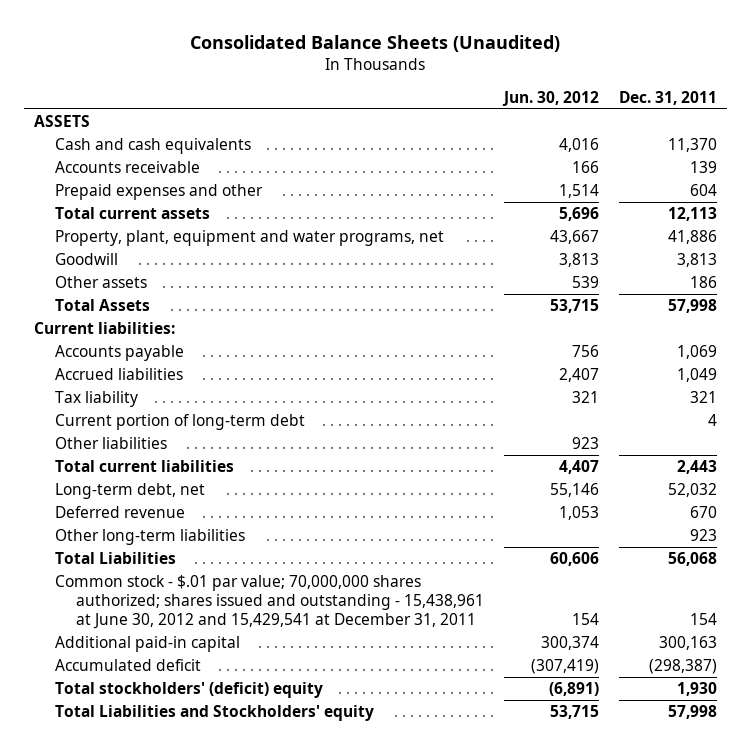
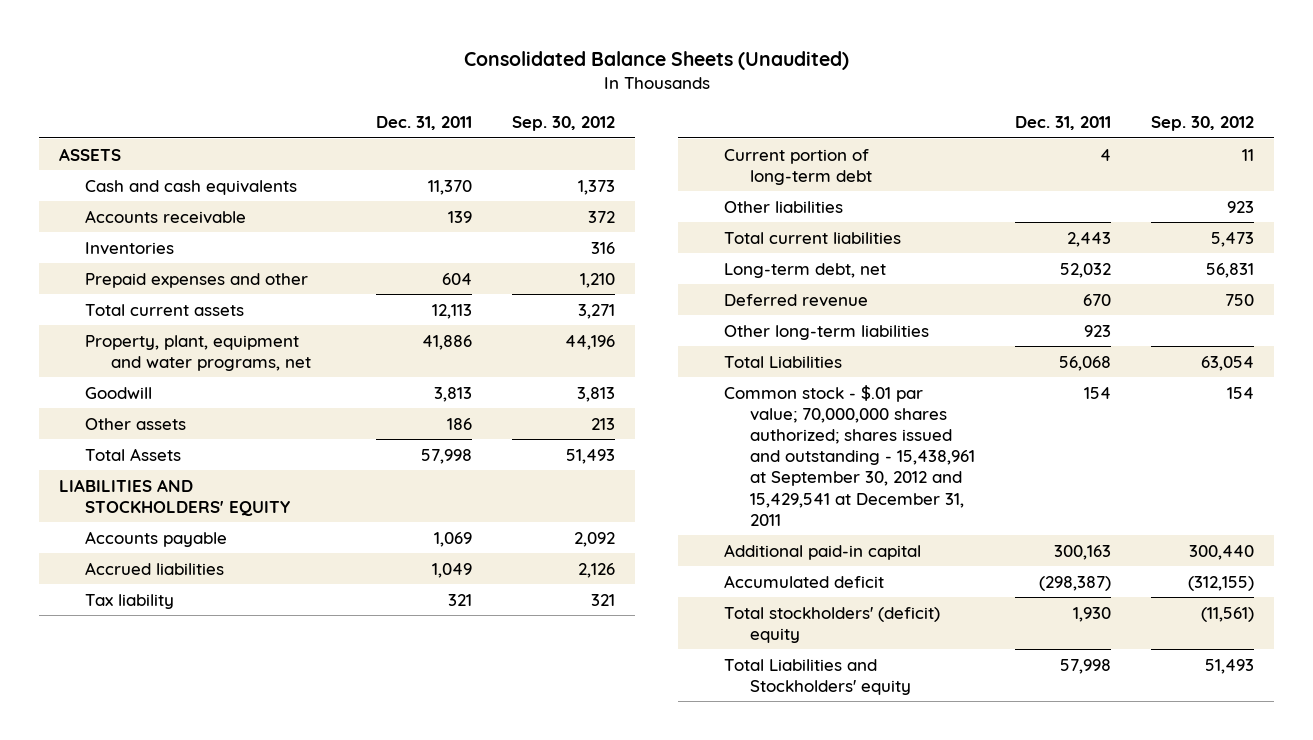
[501,90,599,106] Jun. 30, 2012 -> none
none -> [512,116,616,132] Sep. 30, 2012
none -> [85,241,175,255] Inventories
[34,322,176,335] Current liabilities: -> none
none -> [59,478,291,516] LIABILITIES AND STOCKHOLDERS' EQUITY
[54,575,484,630] Common stock - $.01 par value; 70,000,000 shares authorized; shares issued and outstanding - 15,438,961 at June 30, 2012 and 15,429,541 at December 31, 2011 -> [723,384,975,526] Common stock - $.01 par value; 70,000,000 shares authorized; shares issued and outstanding - 15,438,961 at September 30, 2012 and 15,429,541 at December 31, 2011

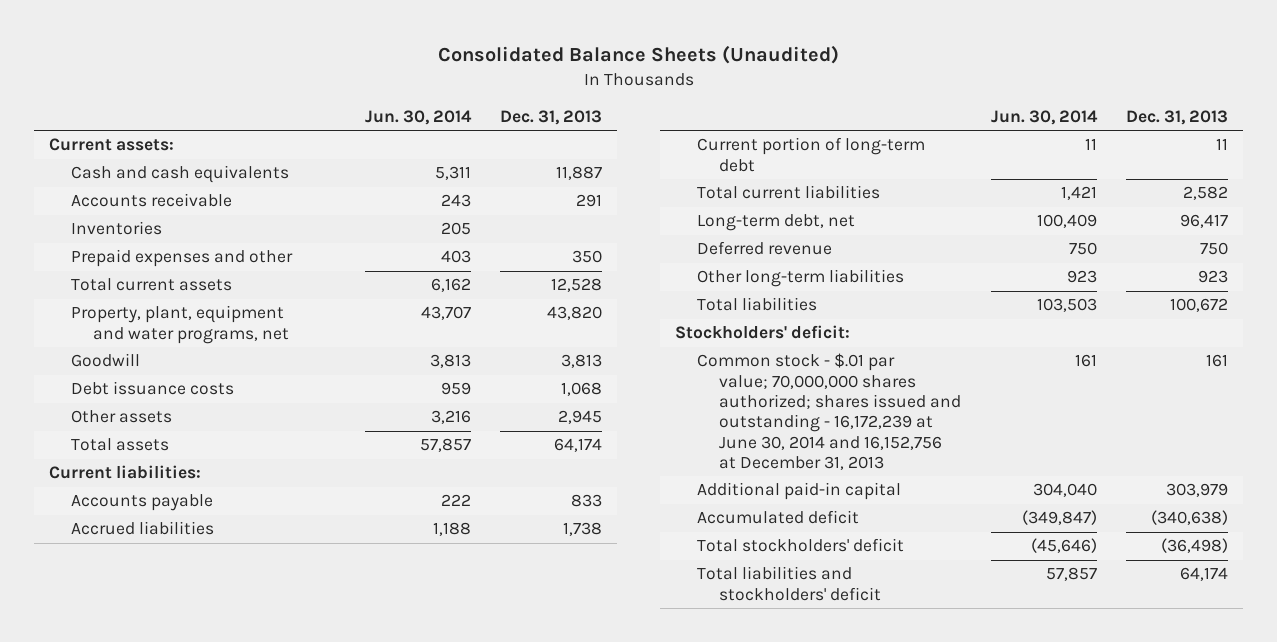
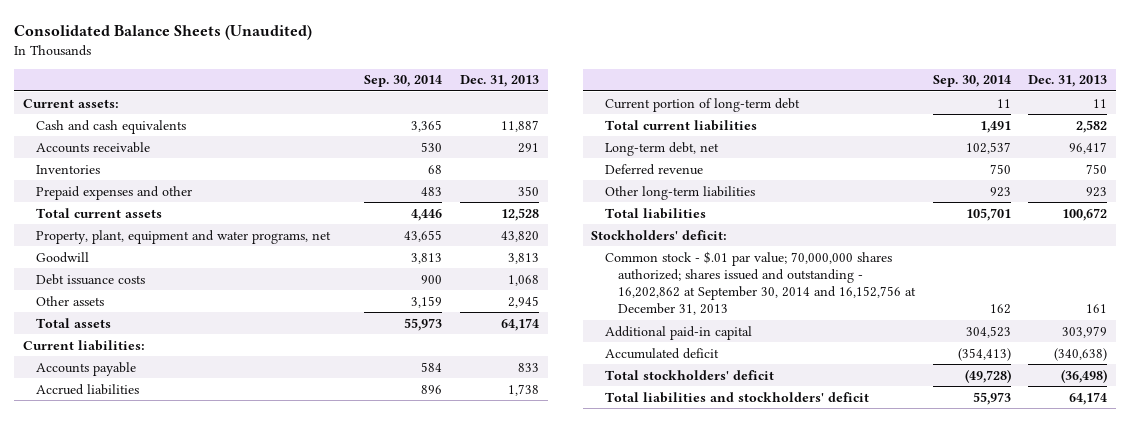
[364,109,472,125] Jun. 30, 2014 -> none
none -> [364,75,443,88] Sep. 30, 2014
[697,353,962,470] Common stock - $.01 par value; 70,000,000 shares authorized; shares issued and outstanding - 16,172,239 at June 30, 2014 and 16,152,756 at December 31, 2013 -> [604,250,917,316] Common stock - $.01 par value; 70,000,000 shares authorized; shares issued and outstanding - 16,202,862 at September 30, 2014 and 16,152,756 at December 31, 2013

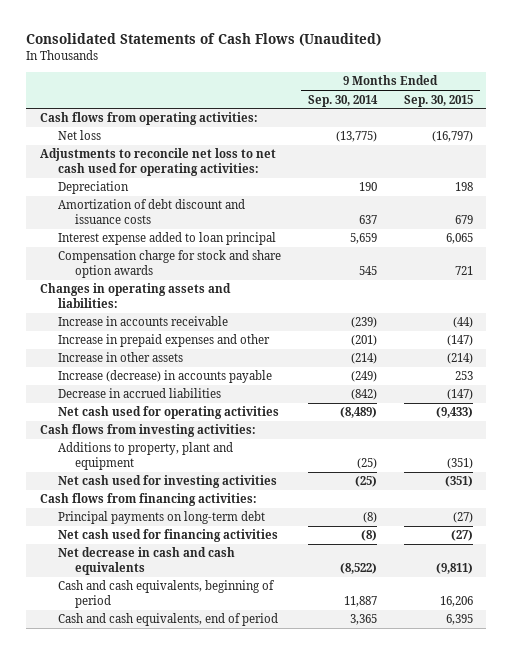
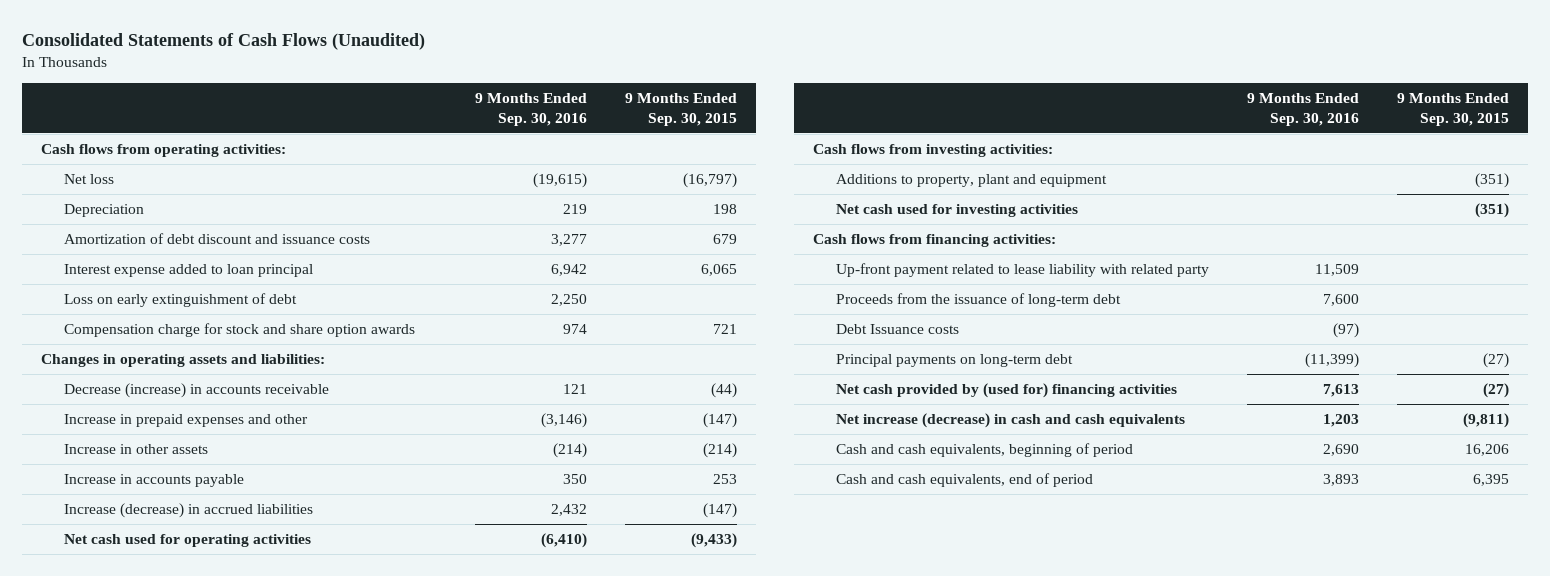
[307,94,378,107] Sep. 30, 2014 -> none
none -> [474,92,587,126] 9 Months Ended Sep. 30, 2016
[39,148,276,177] Adjustments to reconcile net loss to net cash used for operating activities: -> none
none -> [64,292,298,307] Loss on early extinguishment of debt
[57,316,228,327] Increase in accounts receivable -> [64,382,330,398] Decrease (increase) in accounts receivable
[57,370,272,384] Increase (decrease) in accounts payable -> [64,473,245,487] Increase in accounts payable
[57,388,221,399] Decrease in accrued liabilities -> [64,502,314,518] Increase (decrease) in accrued liabilities
none -> [836,262,1210,277] Up-front payment related to lease liability with related party
none -> [836,292,1122,307] Proceeds from the issuance of long-term debt
none -> [836,323,960,334] Debt Issuance costs
[57,529,278,543] Net cash used for financing activities -> [836,382,1178,398] Net cash provided by (used for) financing activities
[57,547,235,576] Net decrease in cash and cash equivalents -> [836,412,1186,428] Net increase (decrease) in cash and cash equivalents

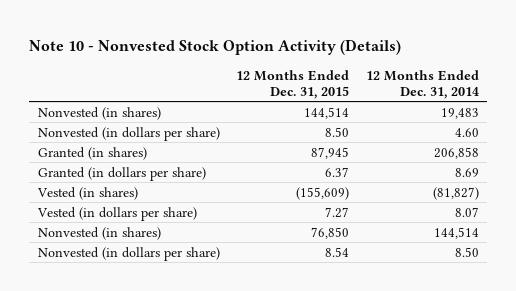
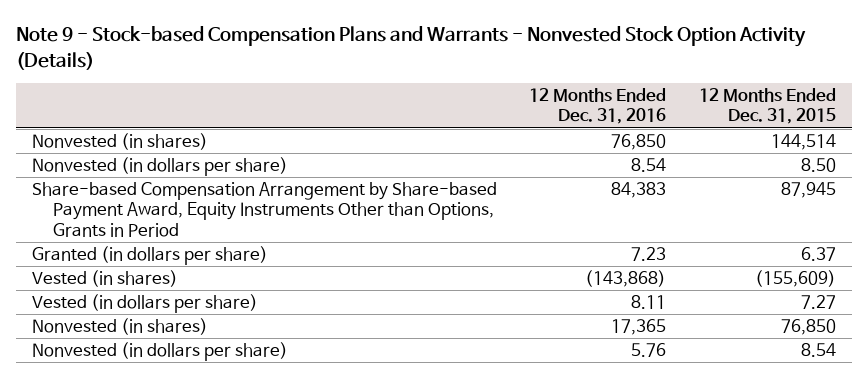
[29,38,402,55] Note 10 - Nonvested Stock Option Activity (Details) -> [16,26,807,70] Note 9 - Stock-based Compensation Plans and Warrants - Nonvested Stock Option Activity (Details)
[365,69,479,99] 12 Months Ended Dec. 31, 2014 -> none
none -> [529,87,667,125] 12 Months Ended Dec. 31, 2016
[37,146,147,160] Granted (in shares) -> [32,182,498,237] Share-based Compensation Arrangement by Share-based Payment Award, Equity Instruments Other than Options, Grants in Period

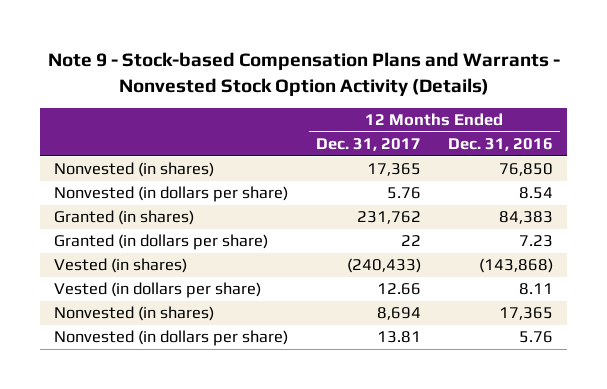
[698,87,836,125] 12 Months Ended Dec. 31, 2015 -> none
none -> [315,138,421,152] Dec. 31, 2017
[32,182,498,237] Share-based Compensation Arrangement by Share-based Payment Award, Equity Instruments Other than Options, Grants in Period -> [54,210,195,226] Granted (in shares)

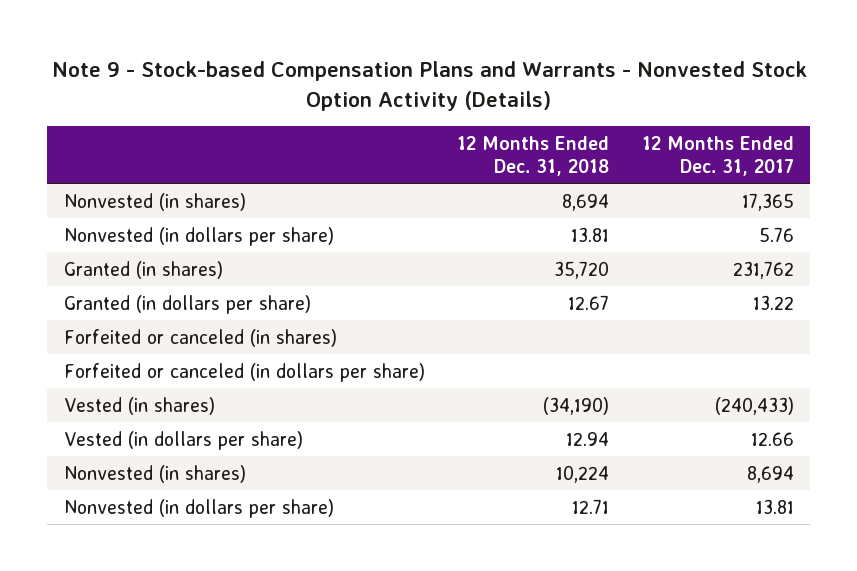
[447,138,553,152] Dec. 31, 2016 -> none
none -> [457,135,610,176] 12 Months Ended Dec. 31, 2018
[400,235,421,247] 22 -> [752,294,794,310] 13.22
none -> [63,328,337,347] Forfeited or canceled (in shares)
none -> [63,362,425,382] Forfeited or canceled (in dollars per share)

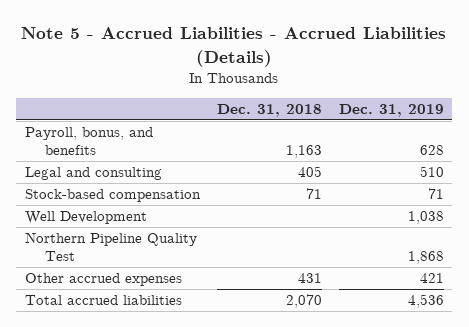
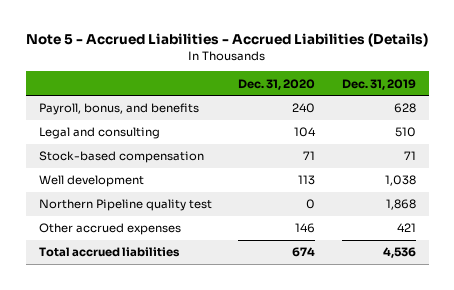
[216,103,322,117] Dec. 31, 2018 -> none
none -> [238,78,316,90] Dec. 31, 2020
[24,211,147,225] Well Development -> [38,175,144,188] Well development
[24,232,197,262] Northern Pipeline Quality Test -> [38,199,212,212] Northern Pipeline quality test

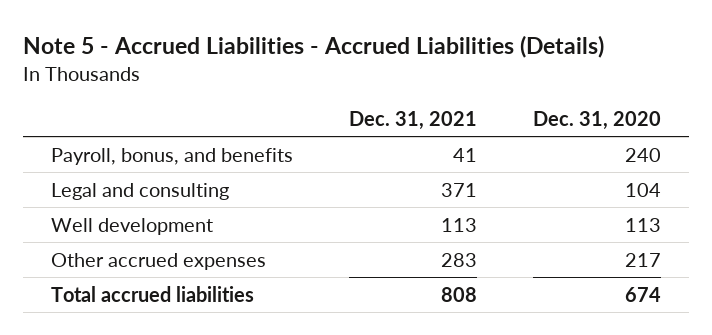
[341,78,416,90] Dec. 31, 2019 -> none
none -> [348,110,477,130] Dec. 31, 2021
[38,151,204,164] Stock-based compensation -> none
[38,199,212,212] Northern Pipeline quality test -> none
[295,223,316,234] 146 -> [624,252,661,267] 217

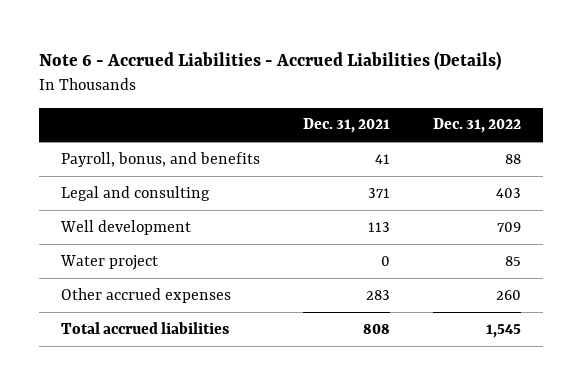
[22,35,604,59] Note 5 - Accrued Liabilities - Accrued Liabilities (Details) -> [39,51,502,71] Note 6 - Accrued Liabilities - Accrued Liabilities (Details)
[532,110,661,130] Dec. 31, 2020 -> none
none -> [432,118,521,134] Dec. 31, 2022
none -> [59,254,158,270] Water project

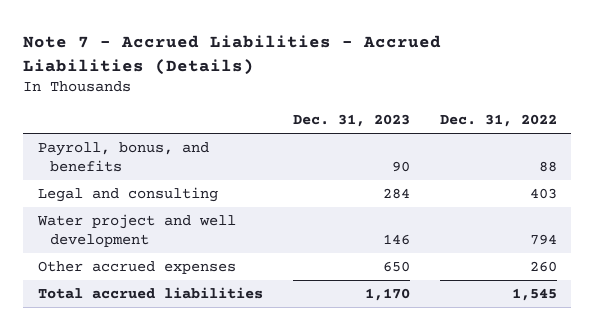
[39,51,502,71] Note 6 - Accrued Liabilities - Accrued Liabilities (Details) -> [23,34,442,75] Note 7 - Accrued Liabilities - Accrued Liabilities (Details)
[302,118,390,134] Dec. 31, 2021 -> none
none -> [292,114,410,128] Dec. 31, 2023
[59,219,191,235] Well development -> none
[59,254,158,270] Water project -> [37,213,237,247] Water project and well development
[504,255,521,266] 85 -> [529,233,557,245] 794

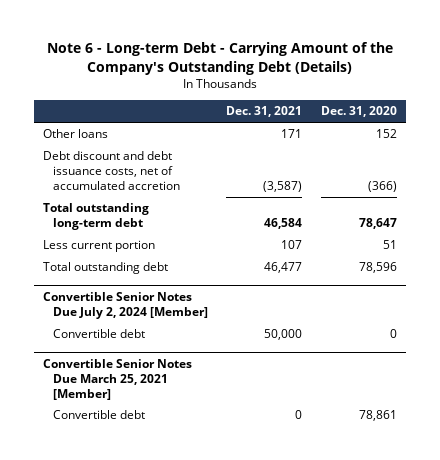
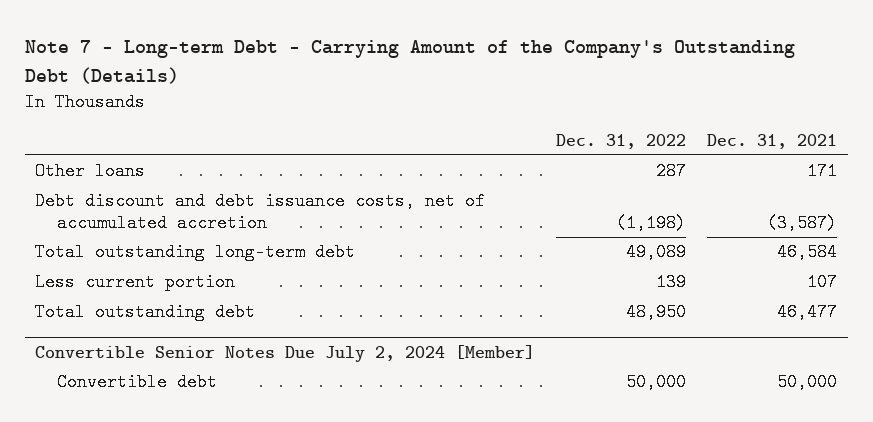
[47,41,394,75] Note 6 - Long-term Debt - Carrying Amount of the Company's Outstanding Debt (Details) -> [24,40,795,84] Note 7 - Long-term Debt - Carrying Amount of the Company's Outstanding Debt (Details)
[320,106,397,118] Dec. 31, 2020 -> none
none -> [556,133,687,149] Dec. 31, 2022
[43,358,193,400] Convertible Senior Notes Due March 25, 2021 [Member] -> none
[52,410,145,420] Convertible debt -> none

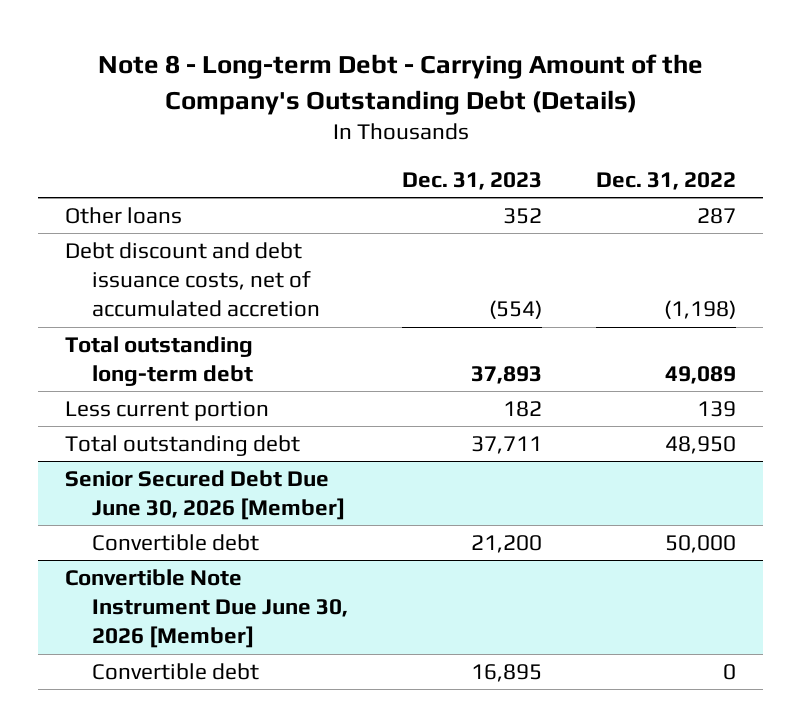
[24,40,795,84] Note 7 - Long-term Debt - Carrying Amount of the Company's Outstanding Debt (Details) -> [97,54,703,115] Note 8 - Long-term Debt - Carrying Amount of the Company's Outstanding Debt (Details)
[707,133,838,149] Dec. 31, 2021 -> none
none -> [402,171,543,190] Dec. 31, 2023
[35,345,536,363] Convertible Senior Notes Due July 2, 2024 [Member] -> none
none -> [65,470,346,521] Senior Secured Debt Due June 30, 2026 [Member]
none -> [65,569,349,649] Convertible Note Instrument Due June 30, 2026 [Member]
none -> [92,663,260,681] Convertible debt

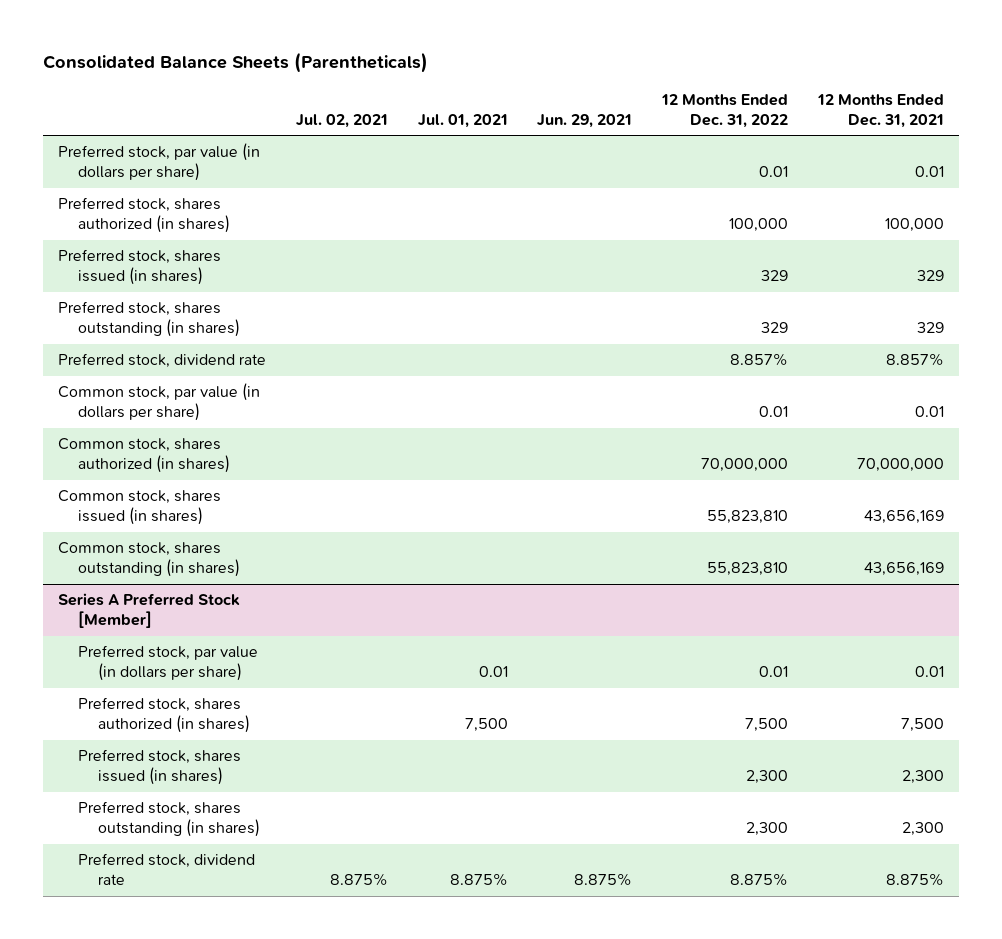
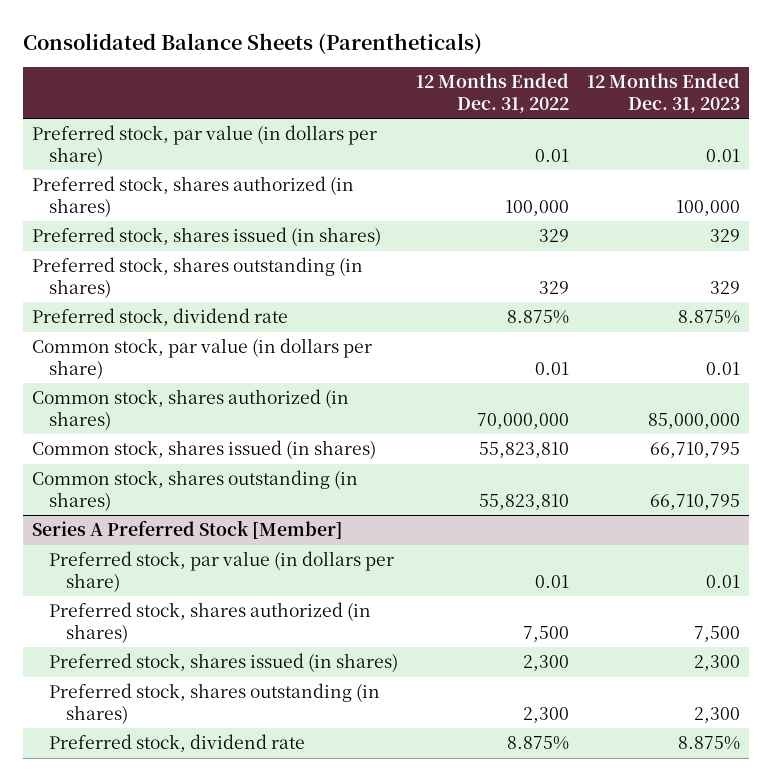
[295,113,388,128] Jul. 02, 2021 -> none
[417,113,508,128] Jul. 01, 2021 -> none
[537,113,633,128] Jun. 29, 2021 -> none
[816,93,944,128] 12 Months Ended Dec. 31, 2021 -> none
none -> [586,73,740,113] 12 Months Ended Dec. 31, 2023
[730,353,789,367] 8.857% -> [507,310,570,325] 8.875%

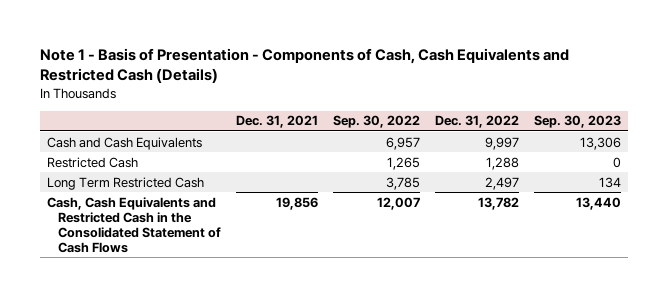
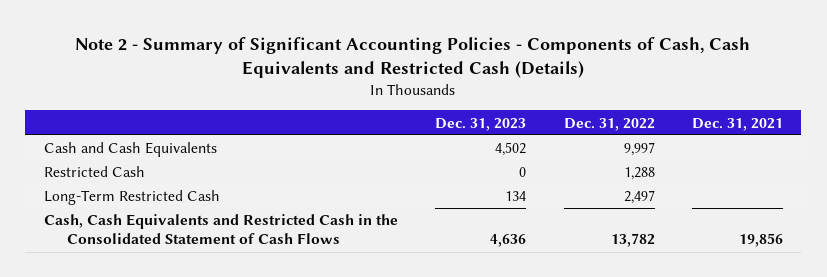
[39,47,569,83] Note 1 - Basis of Presentation - Components of Cash, Cash Equivalents and Restricted Cash (Details) -> [75,36,751,78] Note 2 - Summary of Significant Accounting Policies - Components of Cash, Cash Equivalents and Restricted Cash (Details)
[333,115,421,129] Sep. 30, 2022 -> none
[534,115,622,129] Sep. 30, 2023 -> none
none -> [435,117,527,131] Dec. 31, 2023
[47,176,205,190] Long Term Restricted Cash -> [44,190,221,206] Long-Term Restricted Cash

